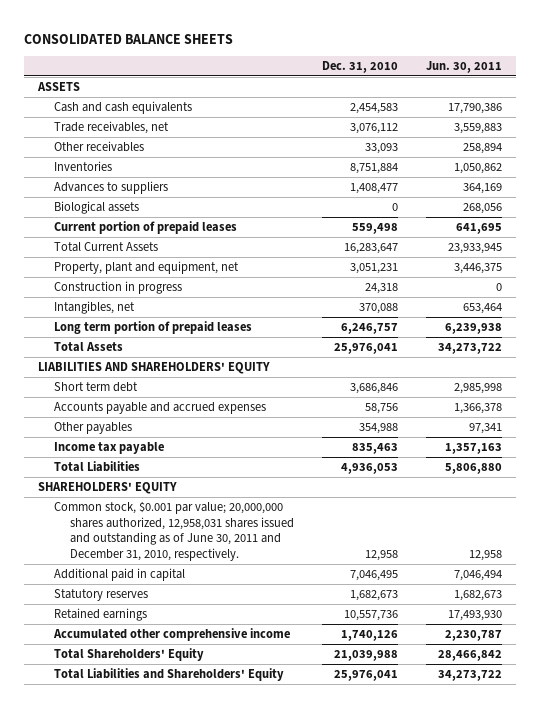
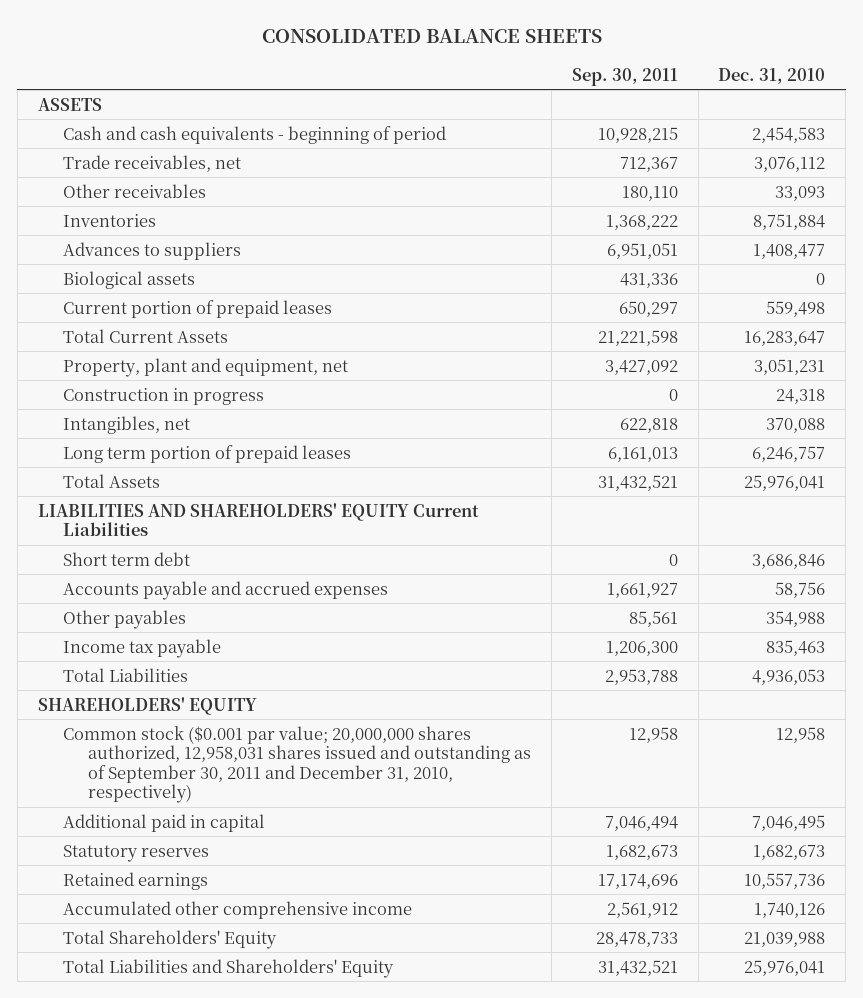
[425,61,502,74] Jun. 30, 2011 -> none
none -> [571,67,678,86] Sep. 30, 2011
[54,101,193,115] Cash and cash equivalents -> [62,125,446,144] Cash and cash equivalents - beginning of period
[38,362,271,375] LIABILITIES AND SHAREHOLDERS' EQUITY -> [37,502,479,537] LIABILITIES AND SHAREHOLDERS' EQUITY Current Liabilities
[54,501,294,562] Common stock, $0.001 par value; 20,000,000 shares authorized, 12,958,031 shares issued and outstanding as of June 30, 2011 and December 31, 2010, respectively. -> [62,725,531,804] Common stock ($0.001 par value; 20,000,000 shares authorized, 12,958,031 shares issued and outstanding as of September 30, 2011 and December 31, 2010, respectively)

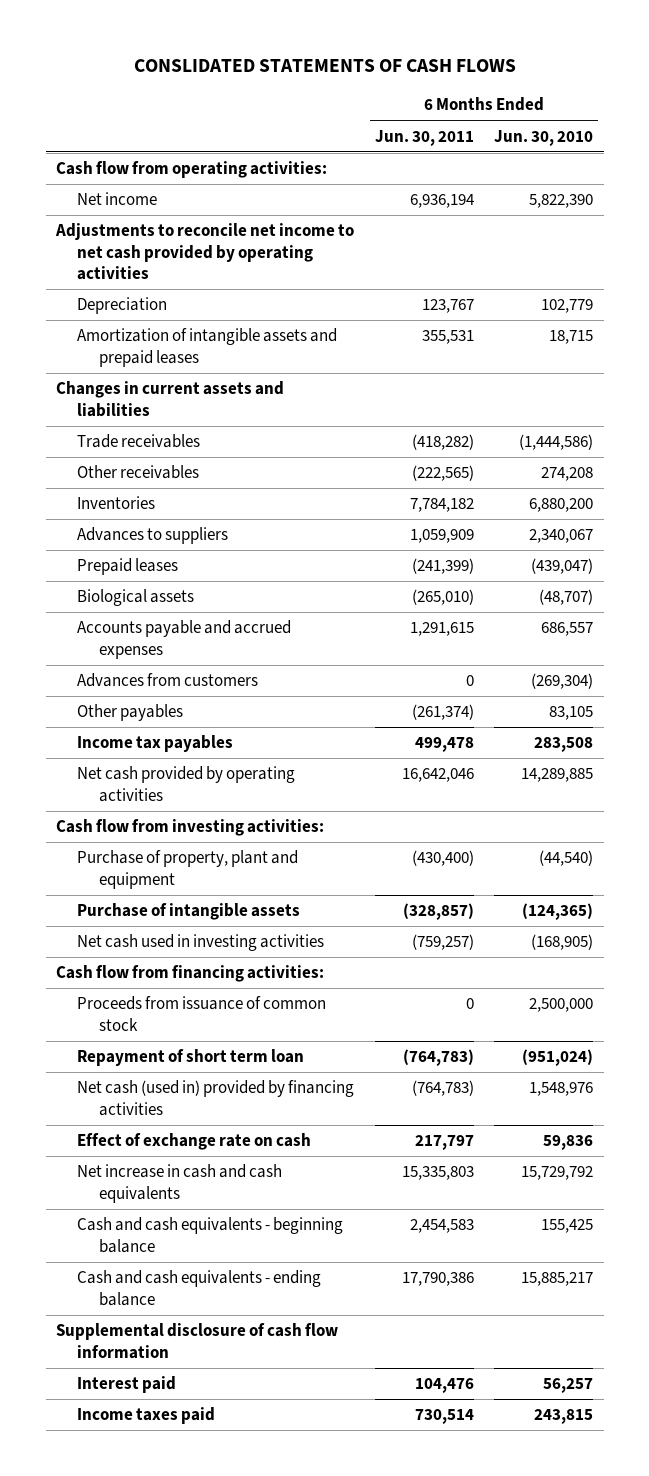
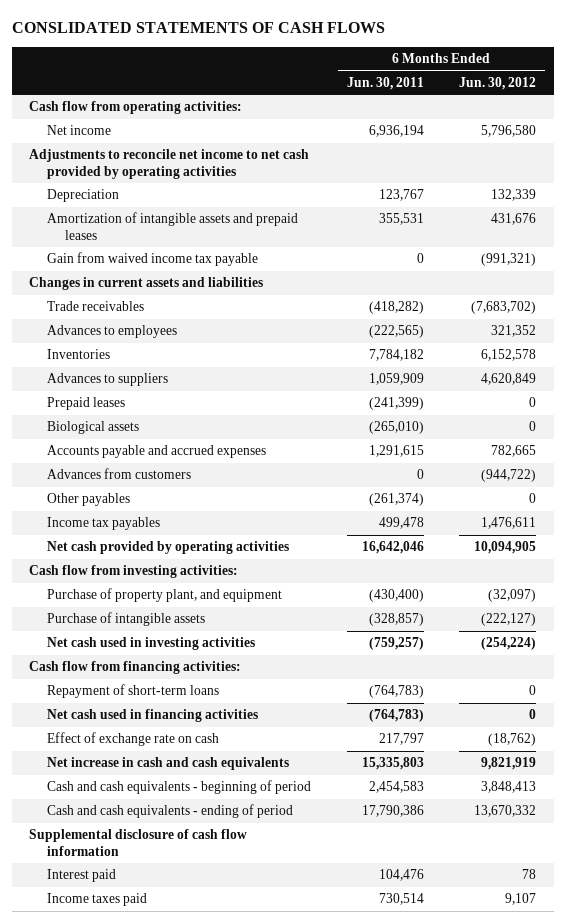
[494,129,594,146] Jun. 30, 2010 -> none
none -> [458,76,536,90] Jun. 30, 2012
none -> [47,252,259,267] Gain from waived income tax payable
[77,465,200,480] Other receivables -> [47,325,178,339] Advances to employees
[77,850,299,889] Purchase of property, plant and equipment -> [47,588,283,603] Purchase of property plant, and equipment
[77,996,327,1031] Proceeds from issuance of common stock -> none
[77,1049,305,1067] Repayment of short term loan -> [47,684,220,699] Repayment of short-term loans
[77,1080,355,1116] Net cash (used in) provided by financing activities -> [47,709,259,723] Net cash used in financing activities
[77,1217,344,1253] Cash and cash equivalents - beginning balance -> [47,780,312,795] Cash and cash equivalents - beginning of period
[77,1270,322,1306] Cash and cash equivalents - ending balance -> [47,804,294,819] Cash and cash equivalents - ending of period

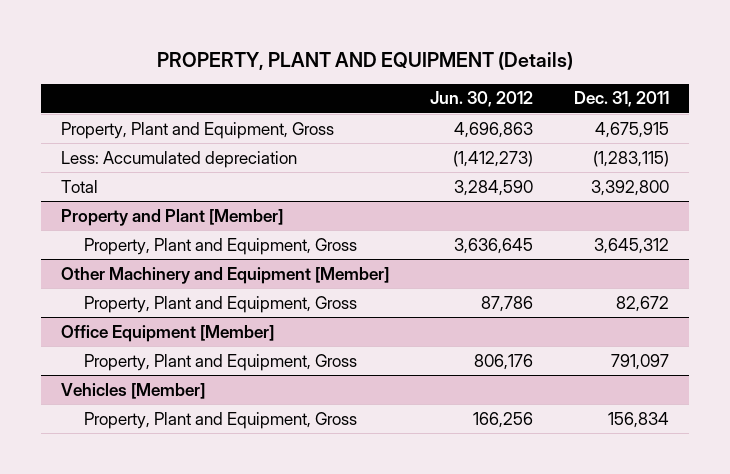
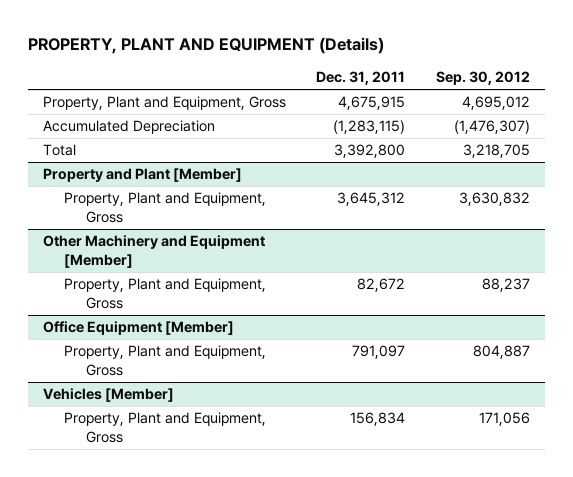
[429,91,533,108] Jun. 30, 2012 -> none
none -> [435,71,530,86] Sep. 30, 2012
[61,150,298,168] Less: Accumulated depreciation -> [42,120,215,135] Accumulated Depreciation

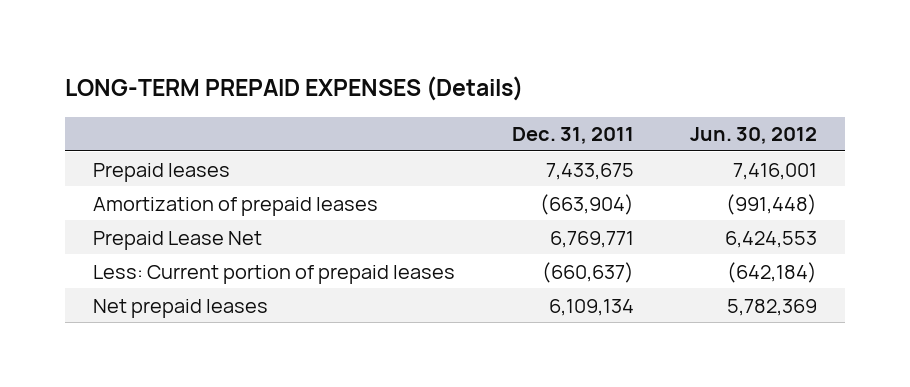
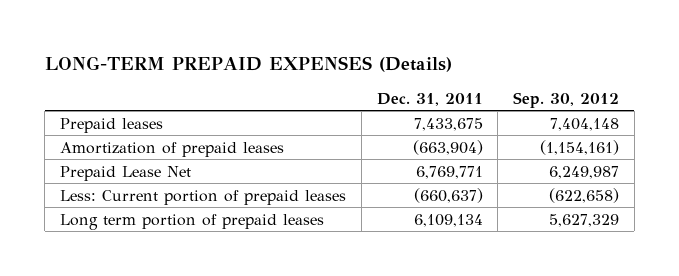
[689,127,817,145] Jun. 30, 2012 -> none
none -> [513,91,620,108] Sep. 30, 2012
[93,298,269,318] Net prepaid leases -> [60,213,325,230] Long term portion of prepaid leases

